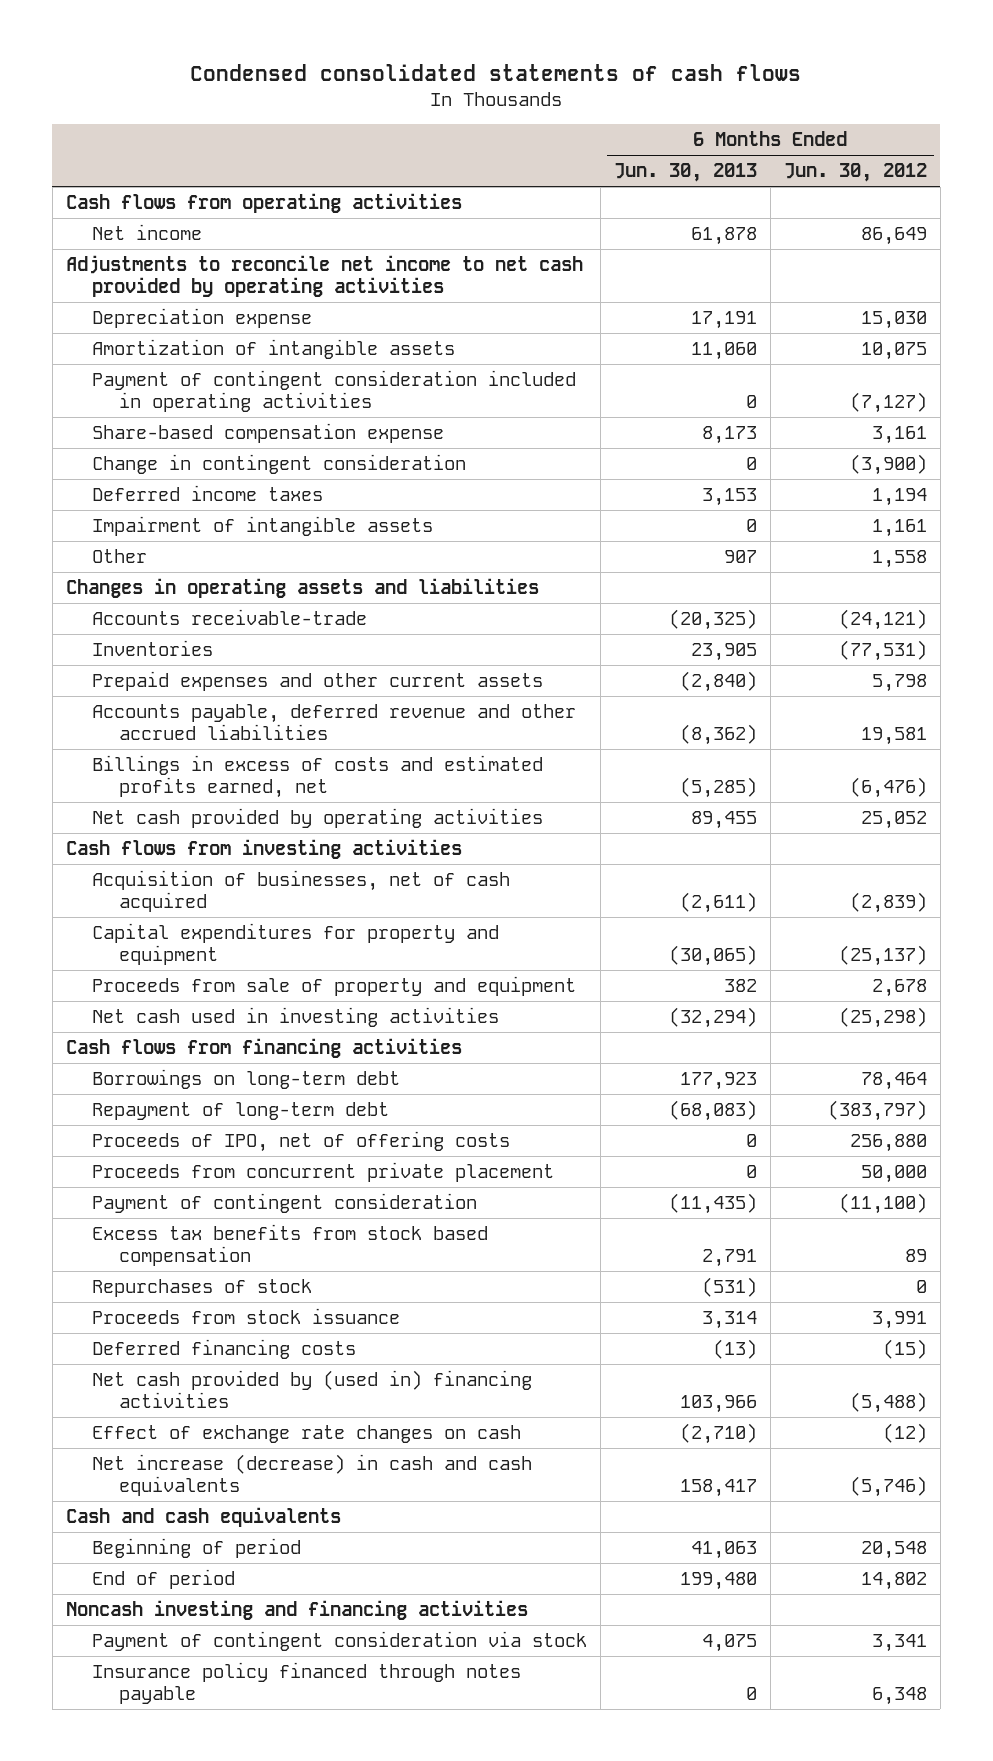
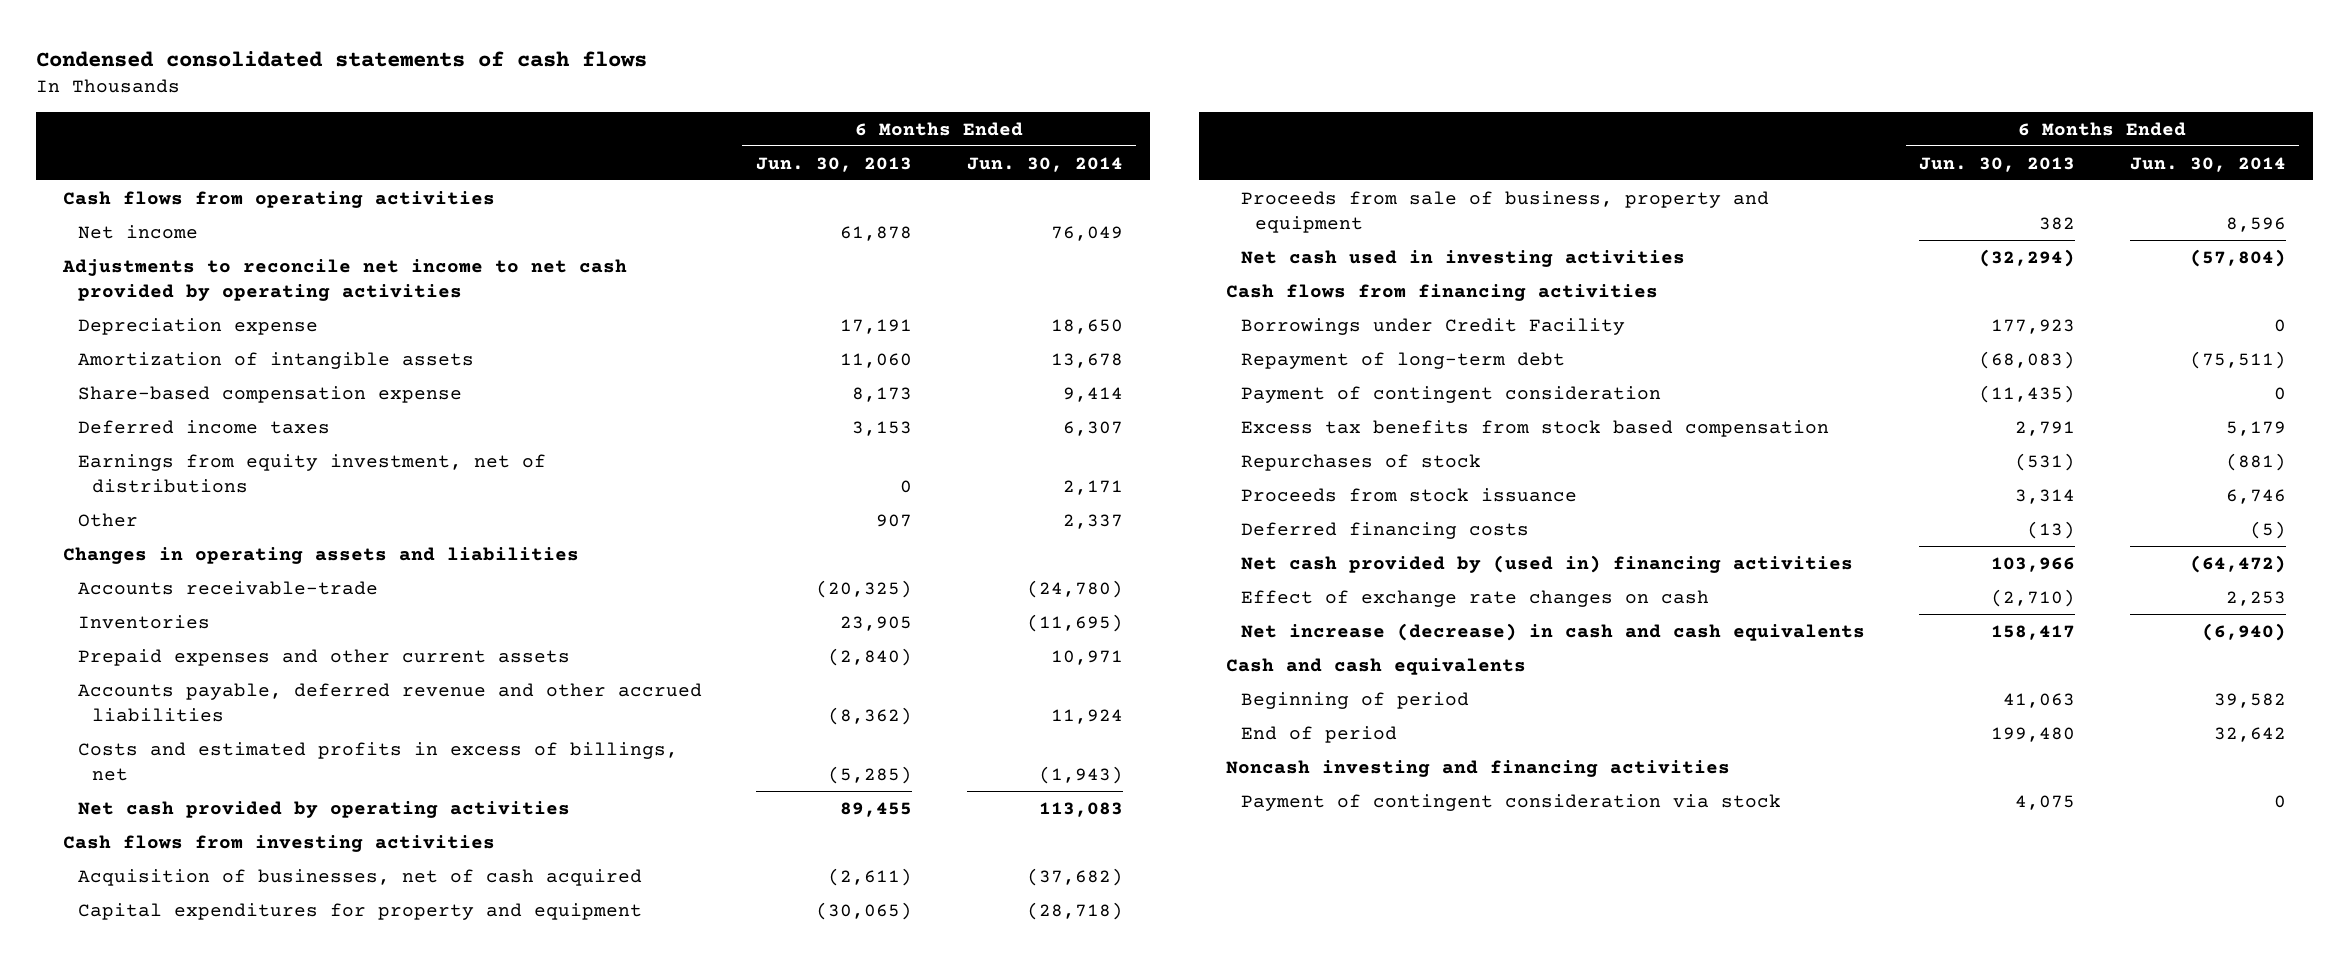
[783,163,927,183] Jun. 30, 2012 -> none
none -> [966,156,1123,172] Jun. 30, 2014
[92,369,577,412] Payment of contingent consideration included in operating activities -> none
[92,453,467,474] Change in contingent consideration -> none
[92,515,434,536] Impairment of intangible assets -> none
none -> [77,453,546,493] Earnings from equity investment, net of distributions
[92,754,544,798] Billings in excess of costs and estimated profits earned, net -> [77,741,678,781] Costs and estimated profits in excess of billings, net
[92,975,577,996] Proceeds from sale of property and equipment -> [1240,190,1769,233] Proceeds from sale of business, property and equipment
[92,1068,401,1089] Borrowings on long-term debt -> [1240,317,1625,335] Borrowings under Credit Facility
[92,1130,511,1152] Proceeds of IPO, net of offering costs -> none
[92,1161,555,1182] Proceeds from concurrent private placement -> none
[92,1661,522,1704] Insurance policy financed through notes payable -> none

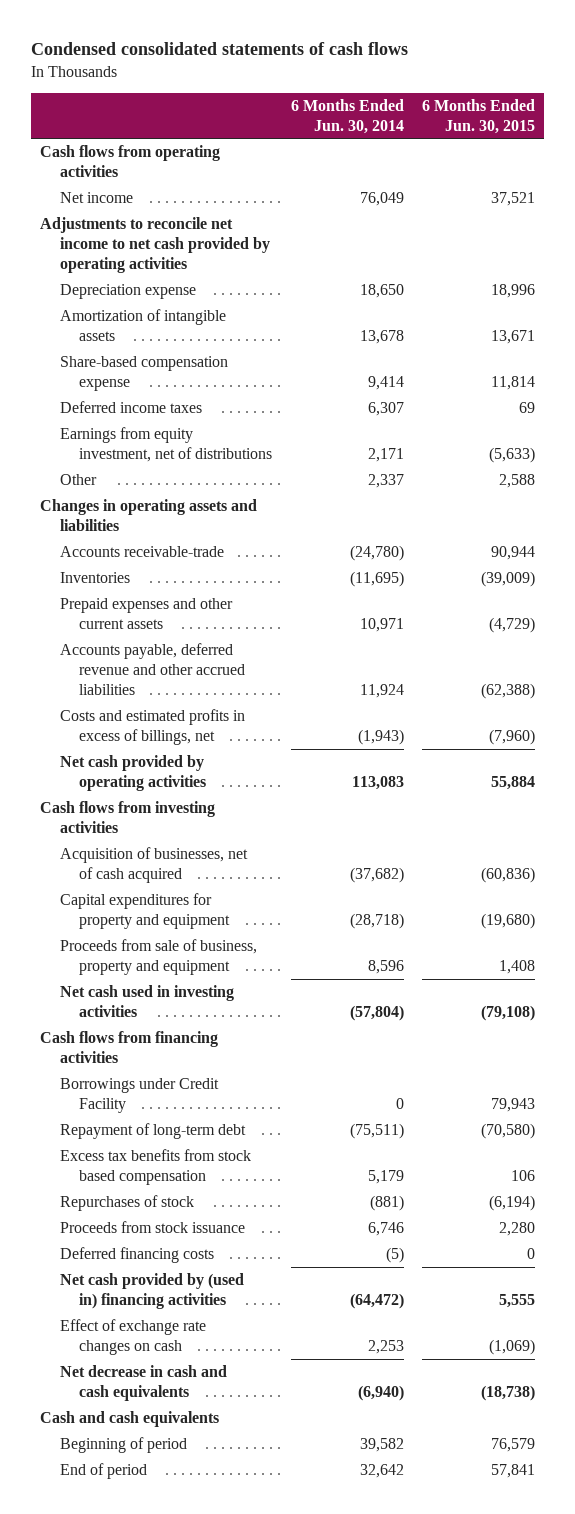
[756,156,913,172] Jun. 30, 2013 -> none
none -> [422,98,536,134] 6 Months Ended Jun. 30, 2015
[1240,385,1661,403] Payment of contingent consideration -> none
[1240,622,1865,641] Net increase (decrease) in cash and cash equivalents -> [59,1365,227,1402] Net decrease in cash and cash equivalents
[1225,759,1730,777] Noncash investing and financing activities -> none
[1240,793,1781,811] Payment of contingent consideration via stock -> none

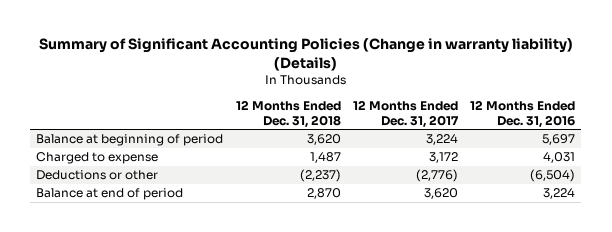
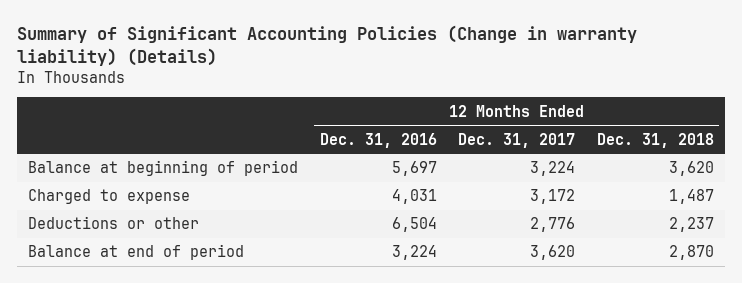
[299,169,341,183] (2,237) -> [669,217,715,233] 2,237
[415,169,458,183] (2,776) -> [530,217,576,233] 2,776
[530,169,576,183] (6,504) -> [391,217,437,233] 6,504

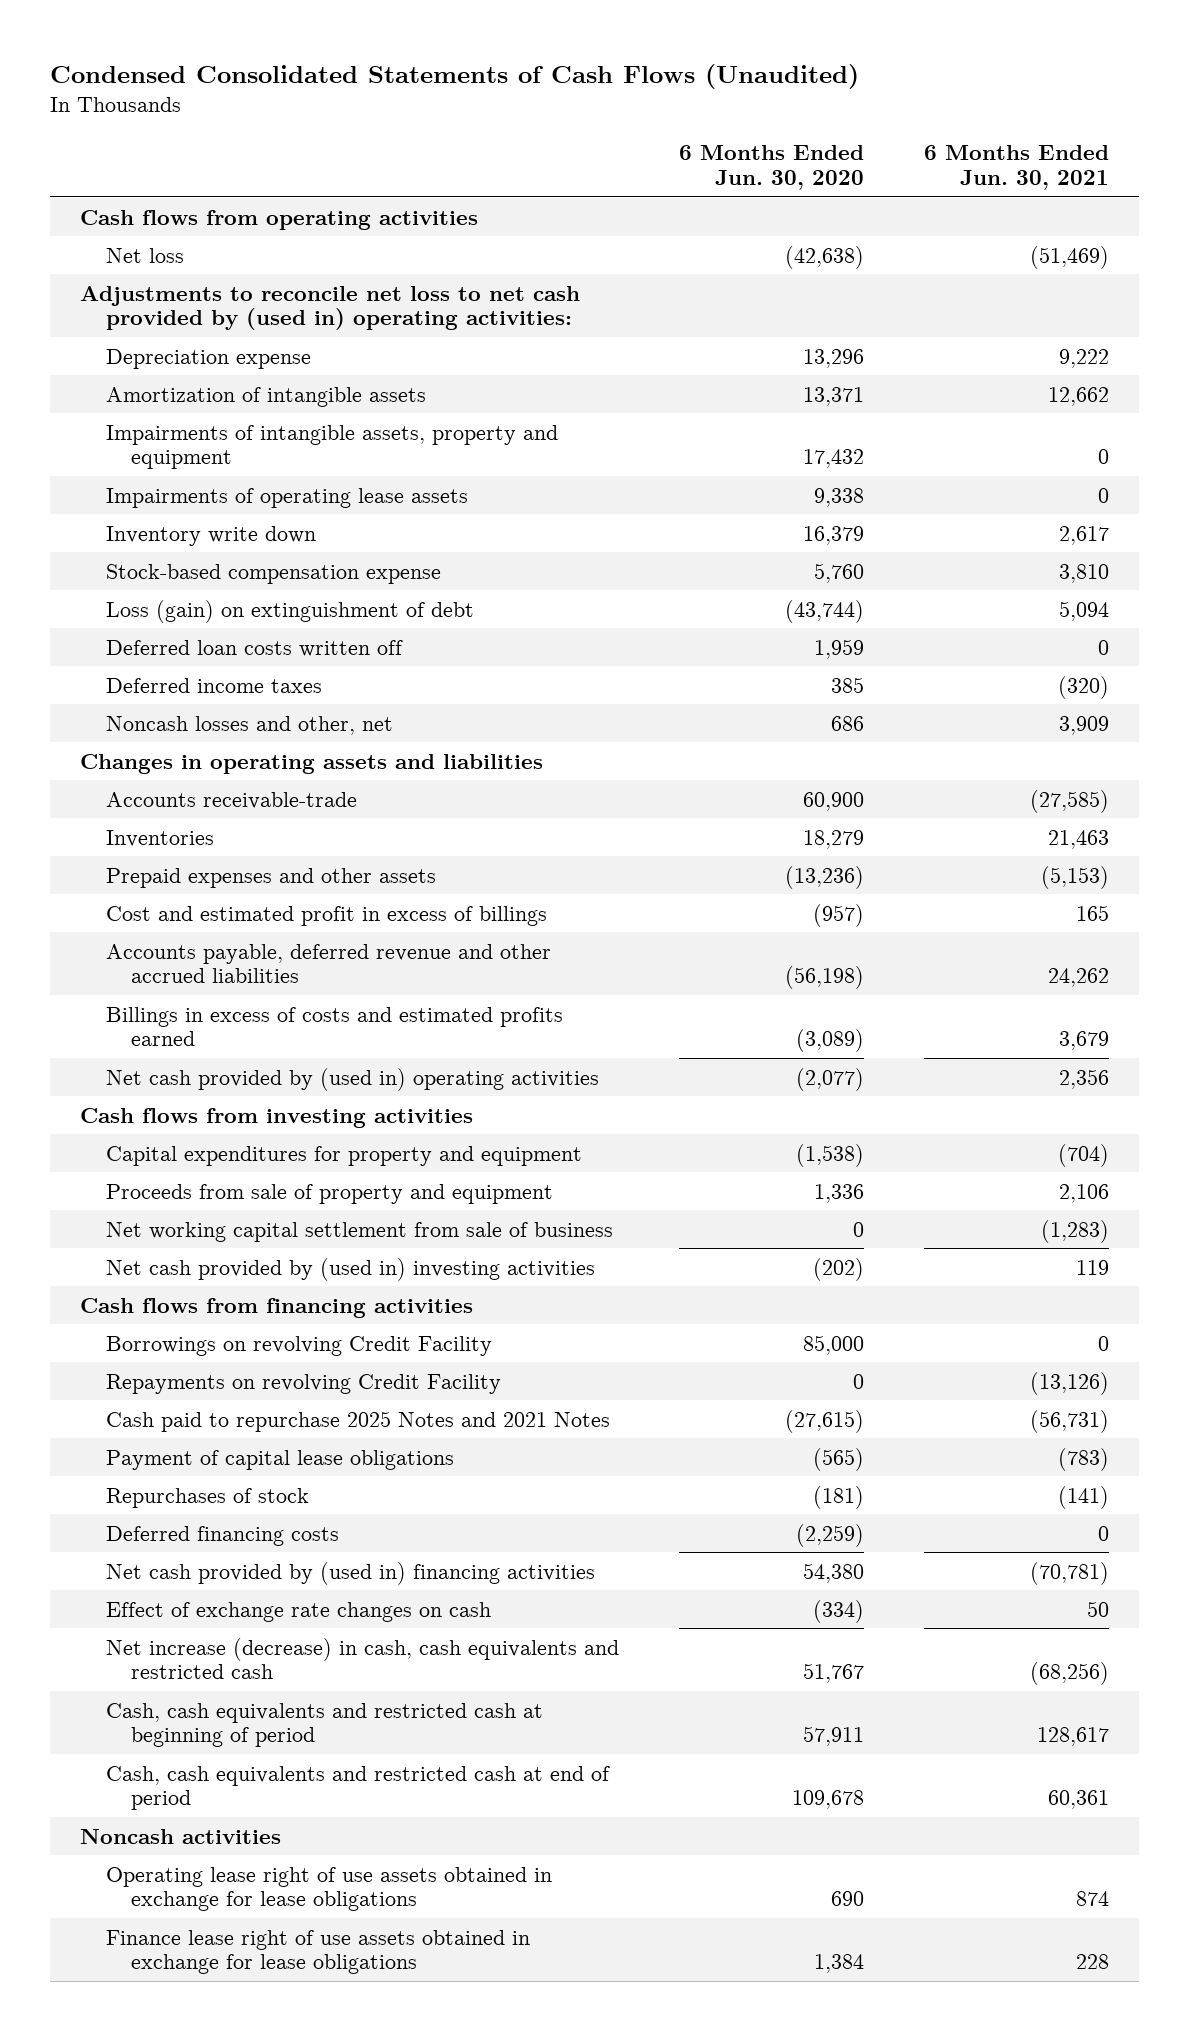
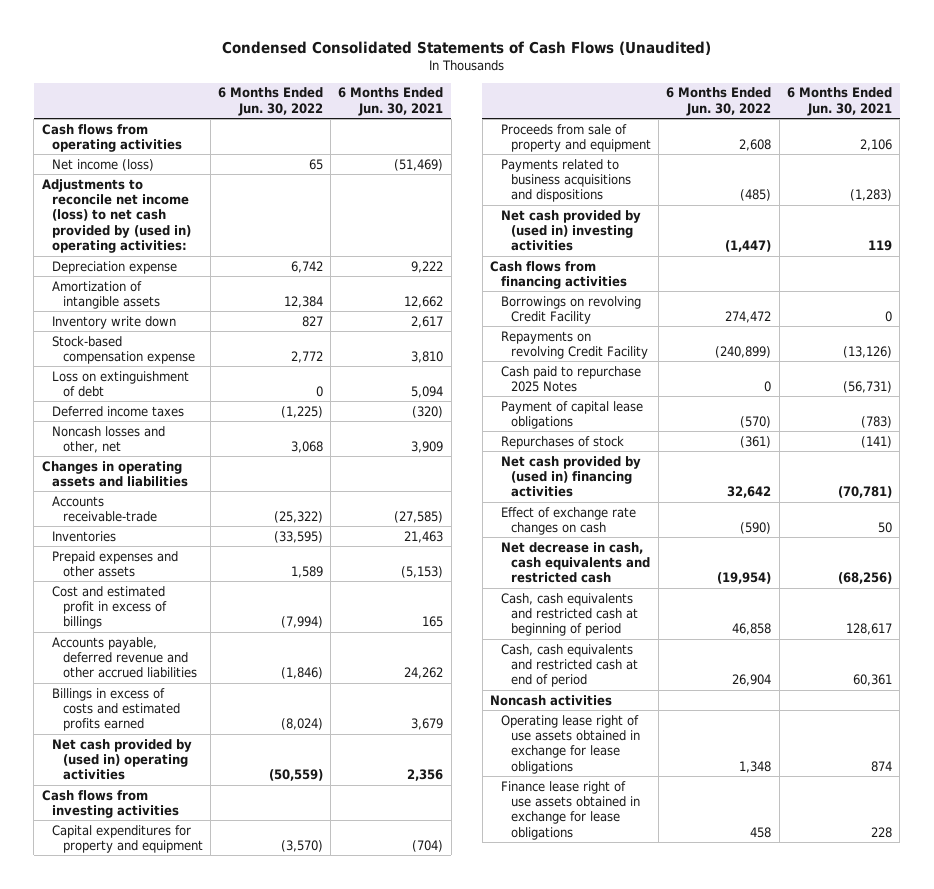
[678,145,864,190] 6 Months Ended Jun. 30, 2020 -> none
none -> [218,87,324,116] 6 Months Ended Jun. 30, 2022
[105,247,184,263] Net loss -> [52,158,155,171] Net income (loss)
[80,285,581,331] Adjustments to reconcile net loss to net cash provided by (used in) operating activities: -> [41,178,192,254] Adjustments to reconcile net income (loss) to net cash provided by (used in) operating activities:
[105,424,558,470] Impairments of intangible assets, property and equipment -> none
[105,487,468,508] Impairments of operating lease assets -> none
[105,639,403,657] Deferred loan costs written off -> none
[105,599,474,623] Loss (gain) on extinguishment of debt -> [52,370,190,397] Loss on extinguishment of debt
[105,1221,613,1242] Net working capital settlement from sale of business -> [500,158,632,203] Payments related to business acquisitions and dispositions
[105,1410,610,1432] Cash paid to repurchase 2025 Notes and 2021 Notes -> [500,365,641,392] Cash paid to repurchase 2025 Notes
[105,1525,339,1546] Deferred financing costs -> none
[105,1637,619,1680] Net increase (decrease) in cash, cash equivalents and restricted cash -> [500,541,651,584] Net decrease in cash, cash equivalents and restricted cash

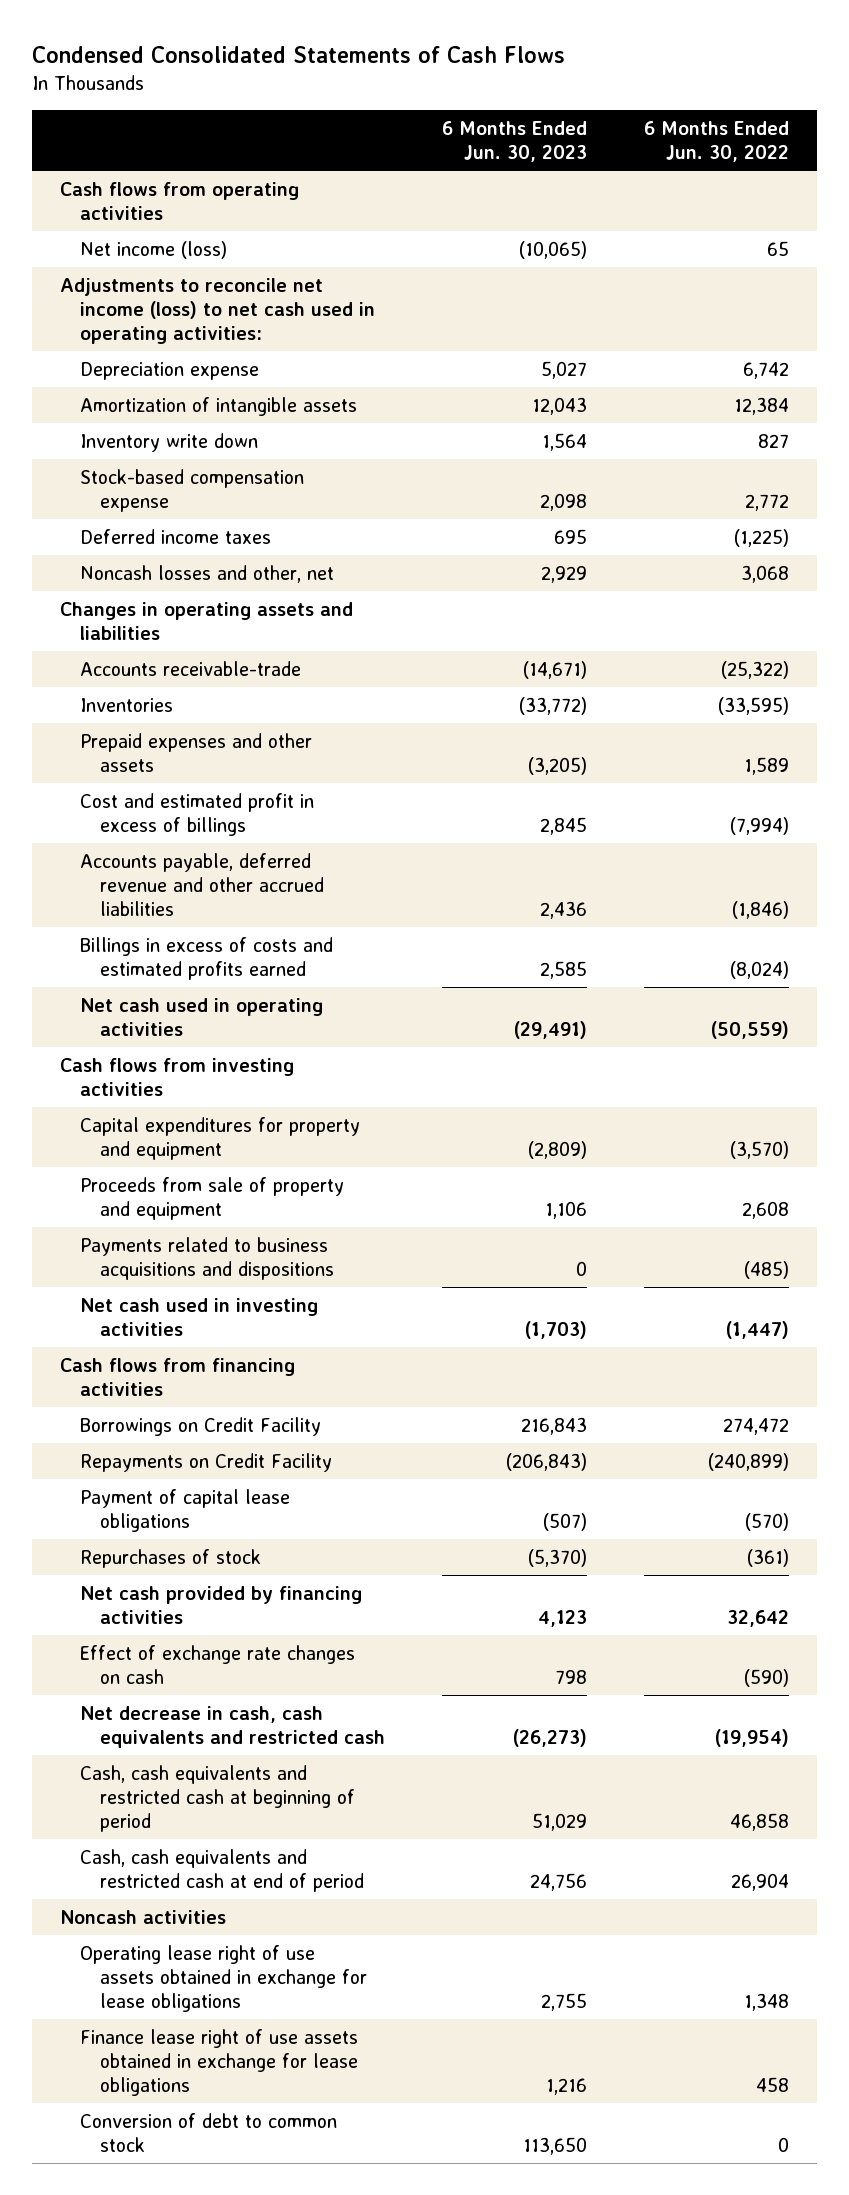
[221,41,711,56] Condensed Consolidated Statements of Cash Flows (Unaudited) -> [31,45,565,63] Condensed Consolidated Statements of Cash Flows
[338,87,444,116] 6 Months Ended Jun. 30, 2021 -> none
none -> [441,120,587,162] 6 Months Ended Jun. 30, 2023
[41,178,192,254] Adjustments to reconcile net income (loss) to net cash provided by (used in) operating activities: -> [60,277,375,344] Adjustments to reconcile net income (loss) to net cash used in operating activities:
[52,370,190,397] Loss on extinguishment of debt -> none
[52,738,193,781] Net cash provided by (used in) operating activities -> [79,997,323,1036] Net cash used in operating activities
[500,209,641,252] Net cash provided by (used in) investing activities -> [79,1297,318,1336] Net cash used in investing activities
[500,365,641,392] Cash paid to repurchase 2025 Notes -> none
[500,295,641,324] Borrowings on revolving Credit Facility -> [79,1416,321,1436] Borrowings on Credit Facility
[500,330,649,359] Repayments on revolving Credit Facility -> [79,1452,332,1472] Repayments on Credit Facility
[500,455,641,498] Net cash provided by (used in) financing activities -> [79,1585,362,1624] Net cash provided by financing activities
none -> [79,2112,337,2152] Conversion of debt to common stock

